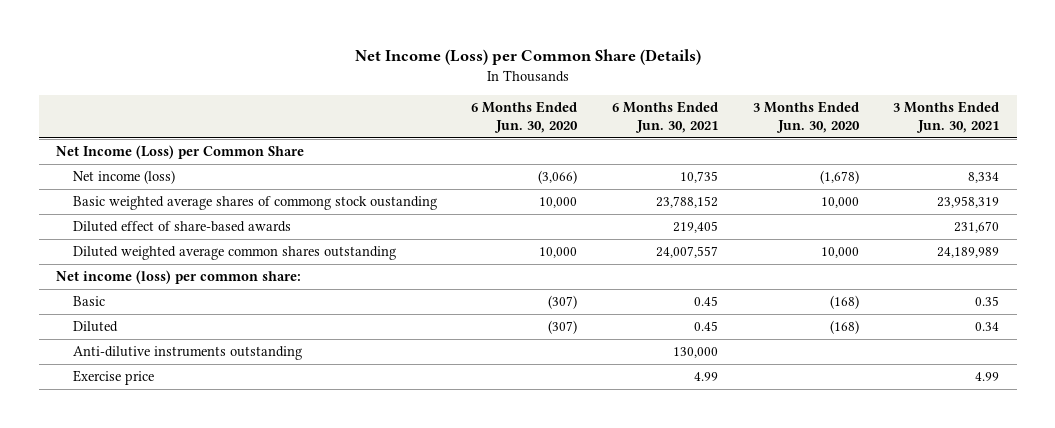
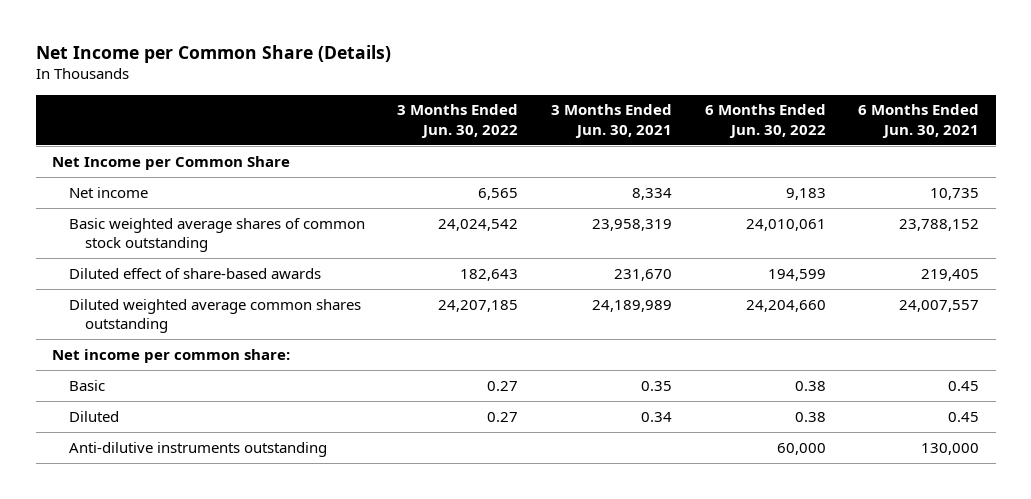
[354,49,701,66] Net Income (Loss) per Common Share (Details) -> [35,45,391,64] Net Income per Common Share (Details)
[471,101,579,133] 6 Months Ended Jun. 30, 2020 -> none
[752,101,860,133] 3 Months Ended Jun. 30, 2020 -> none
none -> [397,104,519,138] 3 Months Ended Jun. 30, 2022
none -> [704,104,826,138] 6 Months Ended Jun. 30, 2022
[55,145,304,160] Net Income (Loss) per Common Share -> [52,155,291,170] Net Income per Common Share
[72,170,175,185] Net income (loss) -> [68,186,148,198] Net income
[72,196,437,211] Basic weighted average shares of commong stock oustanding -> [68,217,365,253] Basic weighted average shares of common stock outstanding
[55,270,301,285] Net income (loss) per common share: -> [52,348,291,363] Net income per common share:
[72,370,154,386] Exercise price -> none

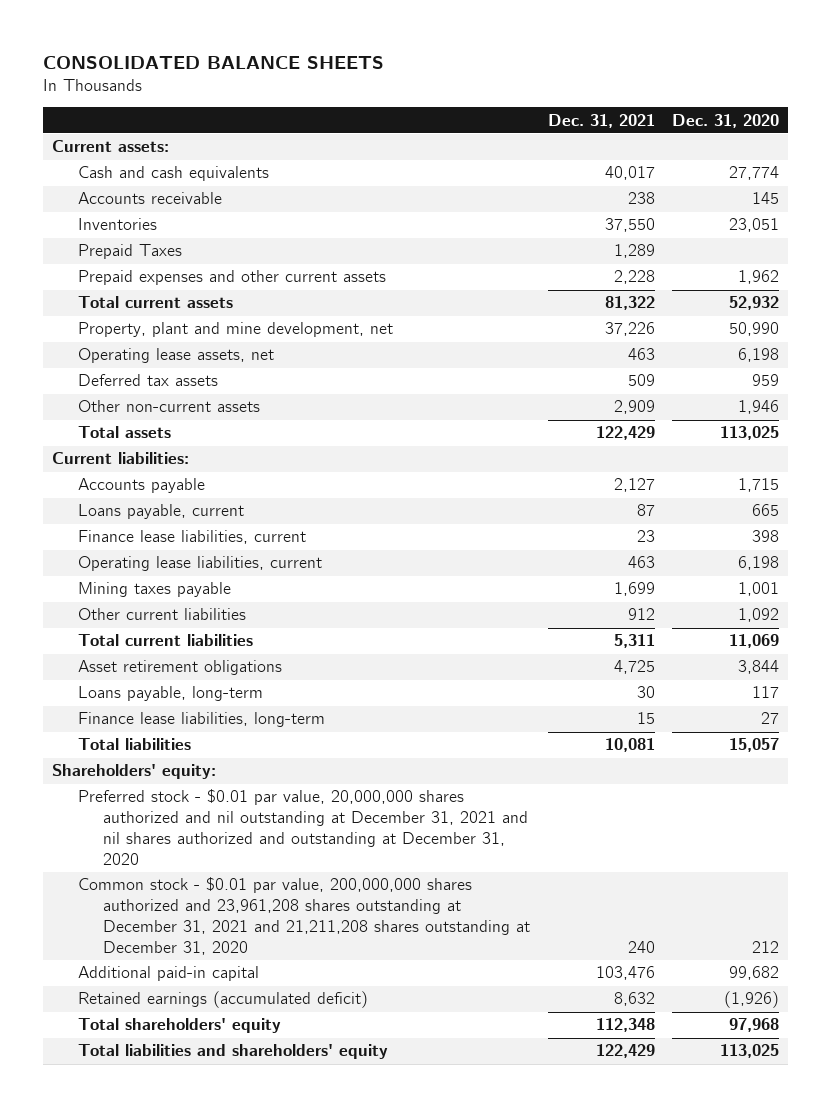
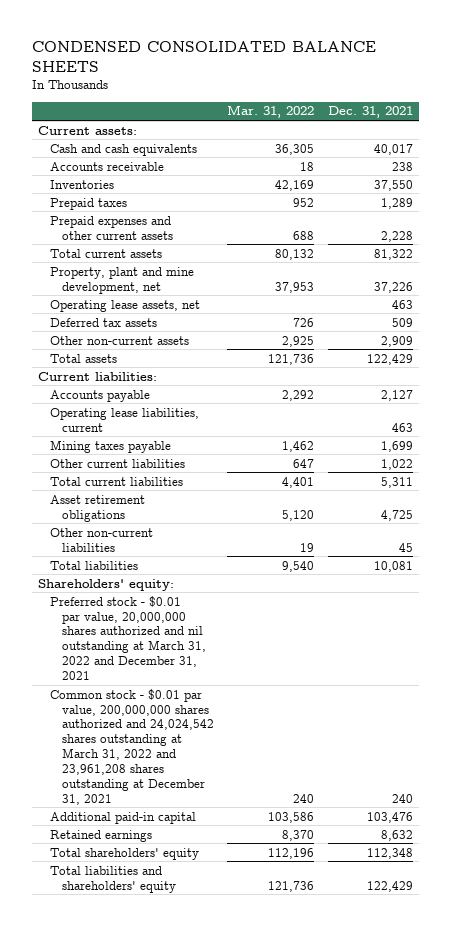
[43,55,385,69] CONSOLIDATED BALANCE SHEETS -> [31,40,376,72] CONDENSED CONSOLIDATED BALANCE SHEETS
[672,113,780,128] Dec. 31, 2020 -> none
none -> [227,105,315,119] Mar. 31, 2022
[77,244,182,260] Prepaid Taxes -> [50,197,128,210] Prepaid taxes
[77,504,244,520] Loans payable, current -> none
[77,530,306,545] Finance lease liabilities, current -> none
[627,608,655,621] 912 -> [380,458,413,470] 1,022
[77,686,263,702] Loans payable, long-term -> none
[77,712,325,728] Finance lease liabilities, long-term -> none
none -> [50,527,154,552] Other non-current liabilities
[77,789,529,865] Preferred stock - $0.01 par value, 20,000,000 shares authorized and nil outstanding at December 31, 2021 and nil shares authorized and outstanding at December 31, 2020 -> [50,595,207,680] Preferred stock - $0.01 par value, 20,000,000 shares authorized and nil outstanding at March 31, 2022 and December 31, 2021
[77,877,531,955] Common stock - $0.01 par value, 200,000,000 shares authorized and 23,961,208 shares outstanding at December 31, 2021 and 21,211,208 shares outstanding at December 31, 2020 -> [50,688,215,805] Common stock - $0.01 par value, 200,000,000 shares authorized and 24,024,542 shares outstanding at March 31, 2022 and 23,961,208 shares outstanding at December 31, 2021
[77,991,368,1009] Retained earnings (accumulated deficit) -> [50,829,153,842] Retained earnings

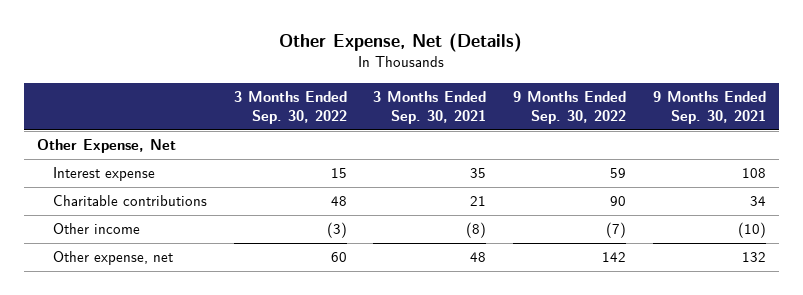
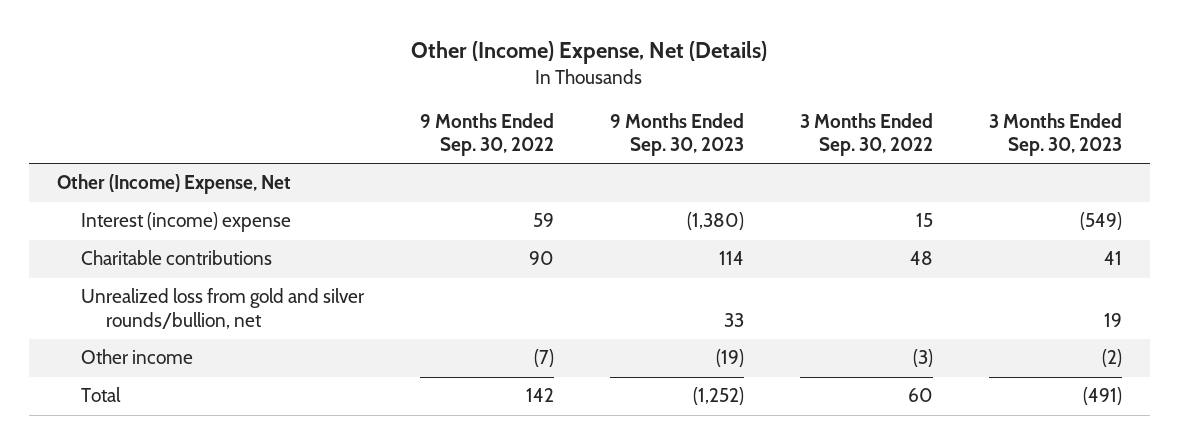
[279,32,523,52] Other Expense, Net (Details) -> [411,41,768,65] Other (Income) Expense, Net (Details)
[373,90,487,124] 3 Months Ended Sep. 30, 2021 -> none
[653,90,767,124] 9 Months Ended Sep. 30, 2021 -> none
none -> [610,113,745,157] 9 Months Ended Sep. 30, 2023
none -> [989,113,1123,157] 3 Months Ended Sep. 30, 2023
[36,139,176,154] Other Expense, Net -> [56,174,291,195] Other (Income) Expense, Net
[52,167,155,182] Interest expense -> [81,212,292,233] Interest (income) expense
none -> [81,288,366,329] Unrealized loss from gold and silver rounds/bullion, net
[52,251,173,266] Other expense, net -> [81,387,122,403] Total

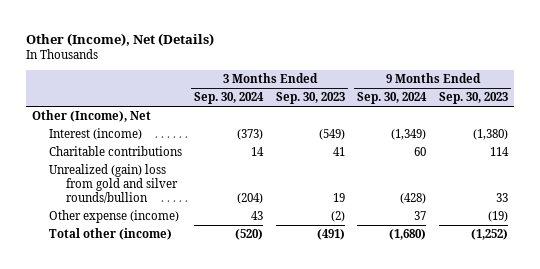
[411,41,768,65] Other (Income) Expense, Net (Details) -> [26,32,215,46] Other (Income), Net (Details)
[420,113,555,157] 9 Months Ended Sep. 30, 2022 -> none
[800,113,934,157] 3 Months Ended Sep. 30, 2022 -> none
none -> [194,92,265,105] Sep. 30, 2024
none -> [357,92,428,105] Sep. 30, 2024
[56,174,291,195] Other (Income) Expense, Net -> [32,110,152,123] Other (Income), Net
[81,212,292,233] Interest (income) expense -> [48,128,142,141] Interest (income)
[81,288,366,329] Unrealized loss from gold and silver rounds/bullion, net -> [48,164,178,203] Unrealized (gain) loss from gold and silver rounds/bullion
[81,349,194,365] Other income -> [48,210,179,224] Other expense (income)
[81,387,122,403] Total -> [48,228,172,241] Total other (income)

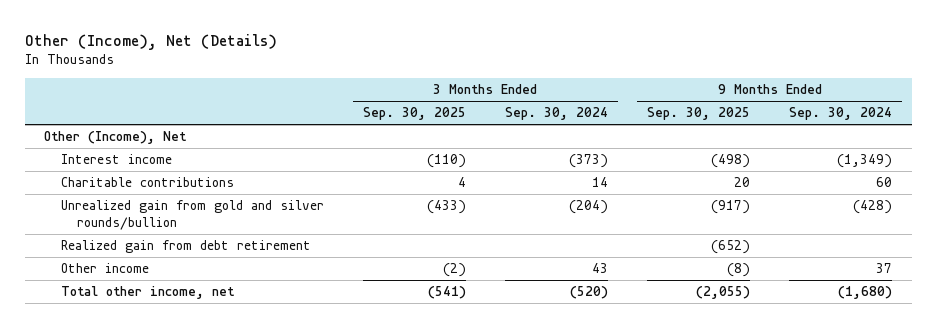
[275,92,345,105] Sep. 30, 2023 -> none
[439,92,509,105] Sep. 30, 2023 -> none
none -> [362,107,466,121] Sep. 30, 2025
none -> [647,107,751,121] Sep. 30, 2025
[48,128,142,141] Interest (income) -> [60,154,172,165] Interest income
[48,164,178,203] Unrealized (gain) loss from gold and silver rounds/bullion -> [60,200,324,230] Unrealized gain from gold and silver rounds/bullion
none -> [60,240,311,254] Realized gain from debt retirement
[48,210,179,224] Other expense (income) -> [60,263,149,274] Other income
[48,228,172,241] Total other (income) -> [60,286,235,300] Total other income, net

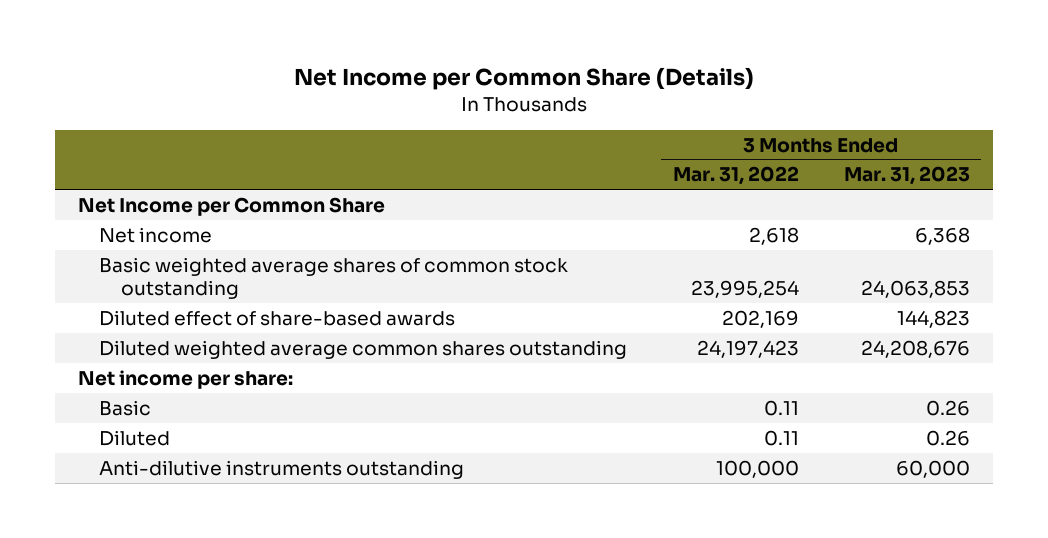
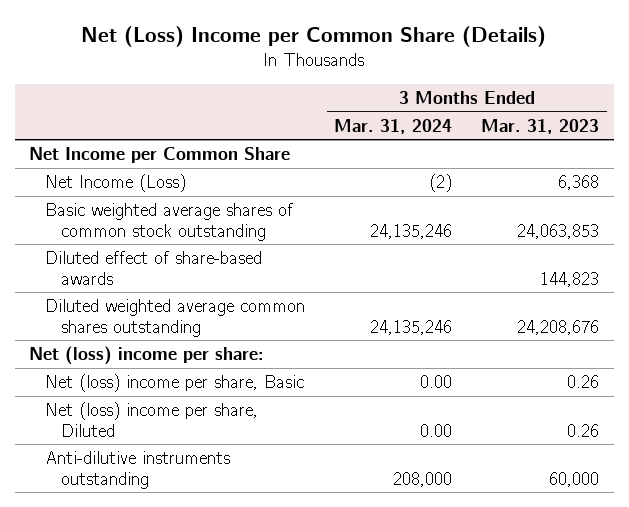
[293,66,754,90] Net Income per Common Share (Details) -> [81,26,547,48] Net (Loss) Income per Common Share (Details)
[672,166,799,186] Mar. 31, 2022 -> none
none -> [334,118,453,134] Mar. 31, 2024
[99,226,213,243] Net income -> [45,173,187,192] Net Income (Loss)
[77,369,293,389] Net income per share: -> [29,345,265,365] Net (loss) income per share:
[99,399,152,416] Basic -> [45,373,305,392] Net (loss) income per share, Basic
[99,429,171,446] Diluted -> [45,401,259,437] Net (loss) income per share, Diluted

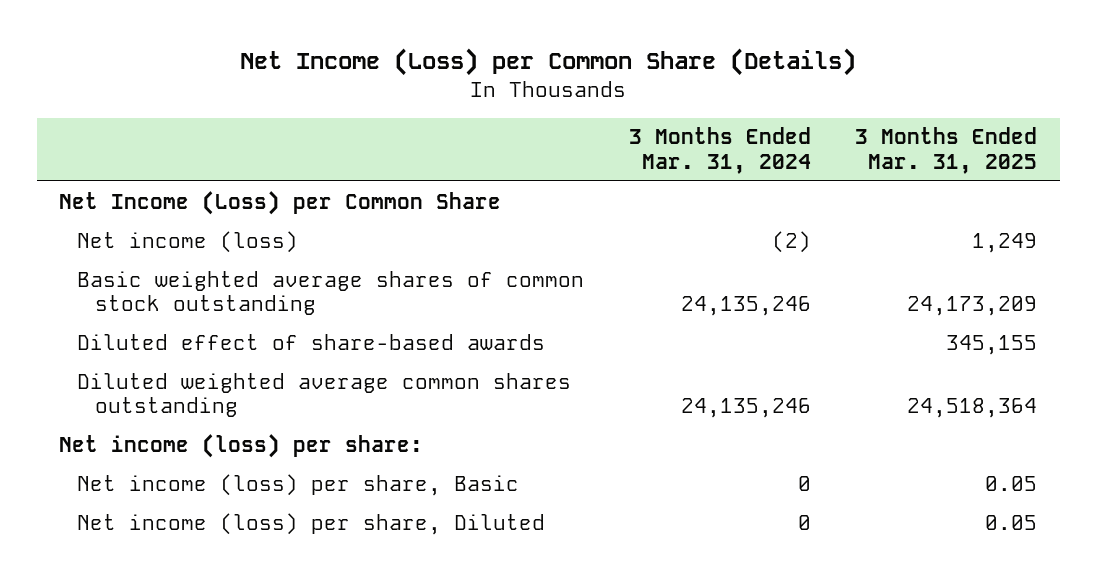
[81,26,547,48] Net (Loss) Income per Common Share (Details) -> [240,48,857,77] Net Income (Loss) per Common Share (Details)
[481,118,600,134] Mar. 31, 2023 -> none
none -> [855,127,1038,174] 3 Months Ended Mar. 31, 2025
[29,146,291,163] Net Income per Common Share -> [59,190,502,215] Net Income (Loss) per Common Share
[45,173,187,192] Net Income (Loss) -> [77,230,299,253] Net income (loss)
[45,450,231,489] Anti-dilutive instruments outstanding -> none
[29,345,265,365] Net (loss) income per share: -> [59,433,424,458] Net income (loss) per share:
[45,373,305,392] Net (loss) income per share, Basic -> [77,473,520,496] Net income (loss) per share, Basic
[420,374,453,388] 0.00 -> [797,475,811,491] 0
[45,401,259,437] Net (loss) income per share, Diluted -> [77,512,546,535] Net income (loss) per share, Diluted
[420,423,453,437] 0.00 -> [797,514,811,530] 0

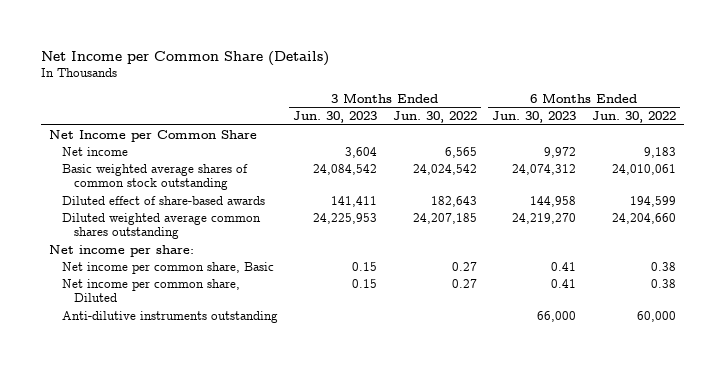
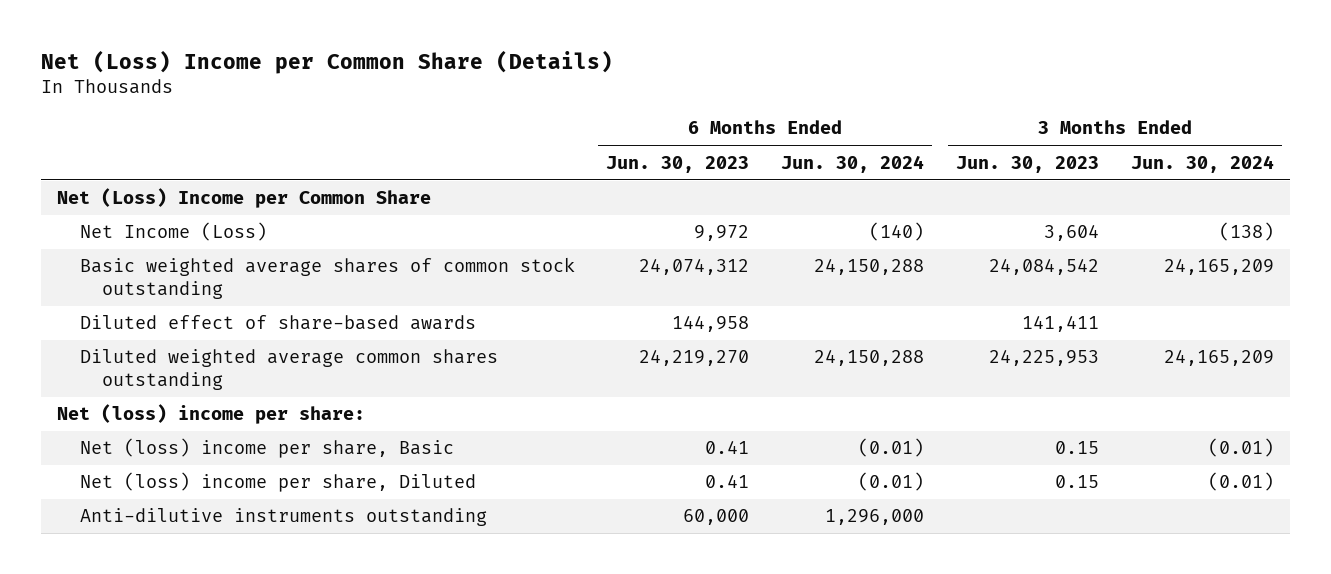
[41,50,330,66] Net Income per Common Share (Details) -> [41,49,614,74] Net (Loss) Income per Common Share (Details)
[392,111,477,124] Jun. 30, 2022 -> none
[591,111,676,124] Jun. 30, 2022 -> none
none -> [781,154,925,173] Jun. 30, 2024
none -> [1130,154,1274,173] Jun. 30, 2024
[49,130,258,143] Net Income per Common Share -> [57,188,432,209] Net (Loss) Income per Common Share
[61,147,128,157] Net income -> [79,222,267,242] Net Income (Loss)
[49,245,195,258] Net income per share: -> [57,404,366,425] Net (loss) income per share:
[61,262,274,275] Net income per common share, Basic -> [79,438,454,459] Net (loss) income per share, Basic
[61,279,240,303] Net income per common share, Diluted -> [79,472,476,493] Net (loss) income per share, Diluted
[537,311,577,323] 66,000 -> [683,509,750,526] 60,000

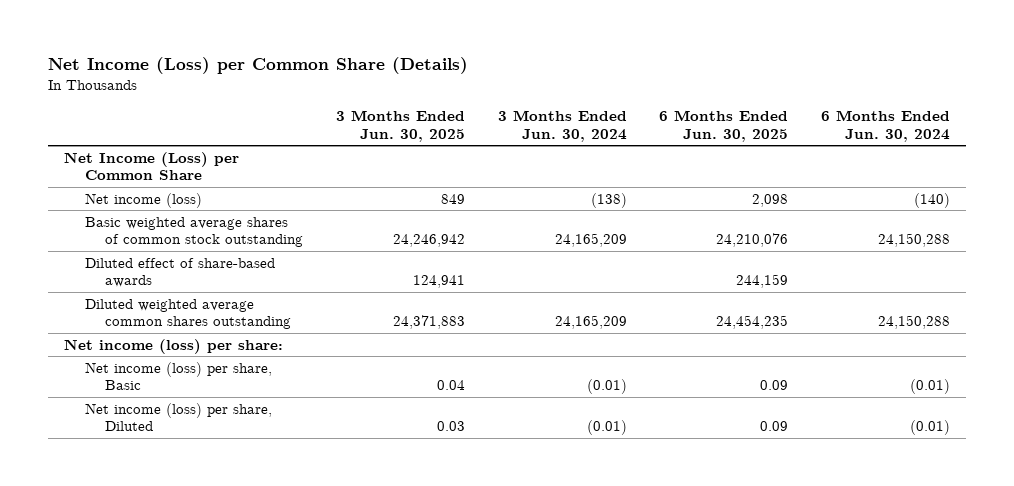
[41,49,614,74] Net (Loss) Income per Common Share (Details) -> [47,57,468,75] Net Income (Loss) per Common Share (Details)
[606,155,750,173] Jun. 30, 2023 -> none
[956,155,1100,173] Jun. 30, 2023 -> none
none -> [335,110,465,142] 3 Months Ended Jun. 30, 2025
none -> [659,110,789,142] 6 Months Ended Jun. 30, 2025
[57,188,432,209] Net (Loss) Income per Common Share -> [63,151,239,181] Net Income (Loss) per Common Share
[79,222,267,242] Net Income (Loss) -> [84,192,202,208] Net income (loss)
[79,508,487,527] Anti-dilutive instruments outstanding -> none
[57,404,366,425] Net (loss) income per share: -> [63,338,283,354] Net income (loss) per share:
[79,438,454,459] Net (loss) income per share, Basic -> [84,361,272,391] Net income (loss) per share, Basic
[79,472,476,493] Net (loss) income per share, Diluted -> [84,402,272,432] Net income (loss) per share, Diluted

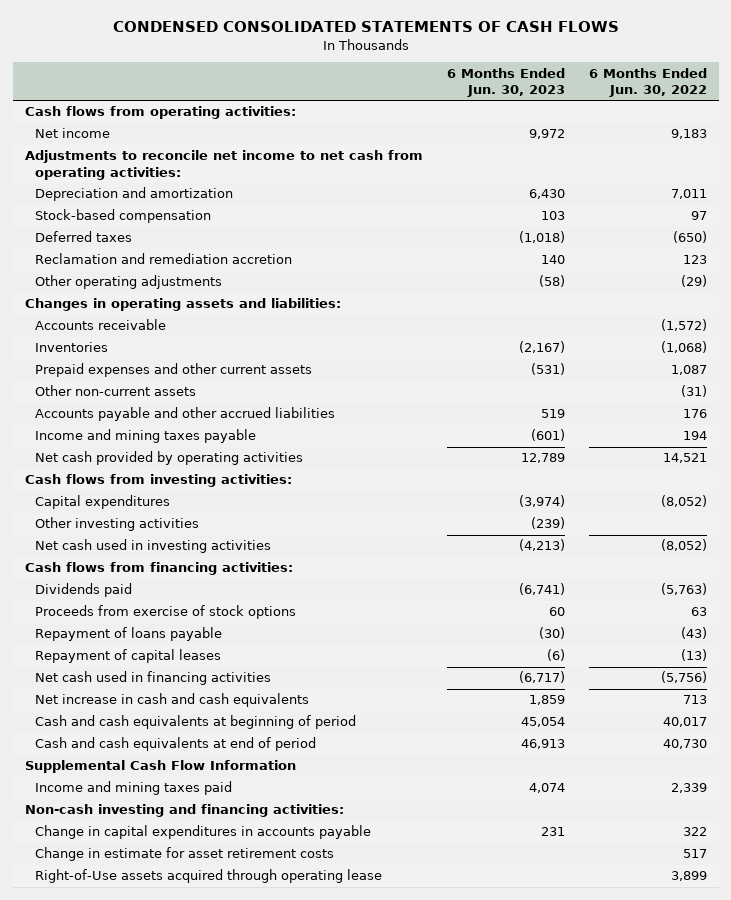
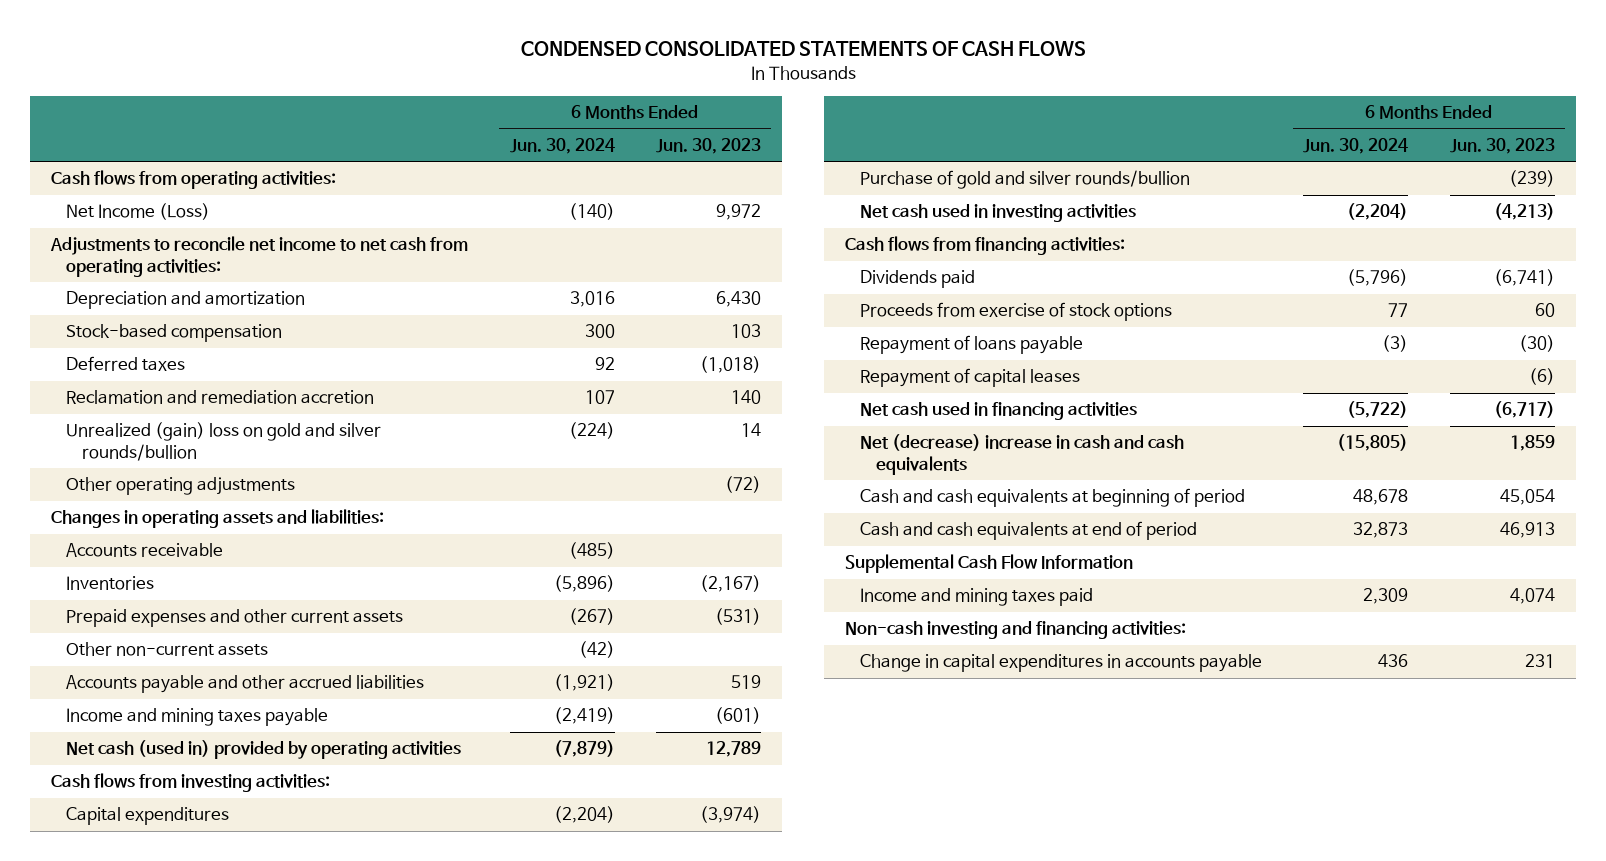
[588,67,707,98] 6 Months Ended Jun. 30, 2022 -> none
none -> [509,138,615,155] Jun. 30, 2024
[34,128,110,139] Net income -> [66,203,211,221] Net Income (Loss)
none -> [66,422,382,462] Unrealized (gain) loss on gold and silver rounds/bullion
[538,275,565,288] (58) -> [725,476,762,494] (72)
[34,451,303,466] Net cash provided by operating activities -> [66,740,462,760] Net cash (used in) provided by operating activities
[34,517,199,532] Other investing activities -> [860,170,1191,190] Purchase of gold and silver rounds/bullion
[34,693,309,708] Net increase in cash and cash equivalents -> [860,434,1185,476] Net (decrease) increase in cash and cash equivalents
[34,847,334,862] Change in estimate for asset retirement costs -> none
[34,869,382,884] Right-of-Use assets acquired through operating lease -> none

